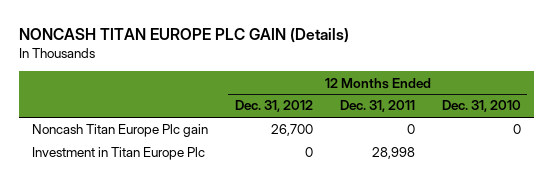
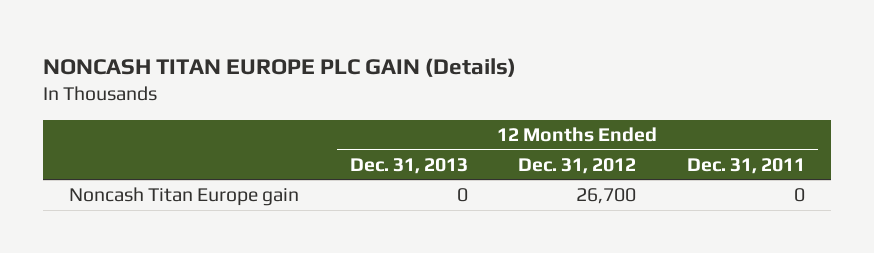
[441,100,521,113] Dec. 31, 2010 -> none
none -> [349,157,468,174] Dec. 31, 2013
[32,147,206,161] Investment in Titan Europe Plc -> none
[32,124,209,138] Noncash Titan Europe Plc gain -> [68,187,299,207] Noncash Titan Europe gain

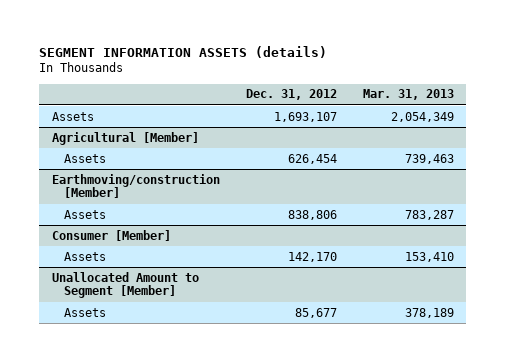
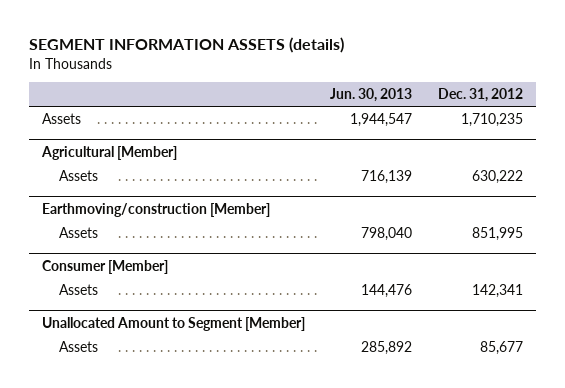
[362,89,454,101] Mar. 31, 2013 -> none
none -> [330,88,413,103] Jun. 30, 2013
[273,111,337,122] 1,693,107 -> [460,112,523,127] 1,710,235
[287,153,337,164] 626,454 -> [471,169,523,184] 630,222
[287,209,337,220] 838,806 -> [471,226,523,241] 851,995
[287,251,337,262] 142,170 -> [471,283,523,298] 142,341

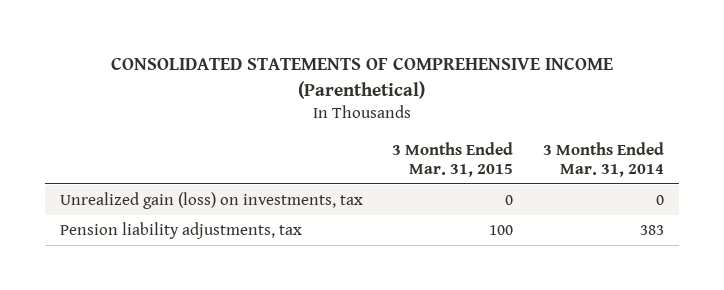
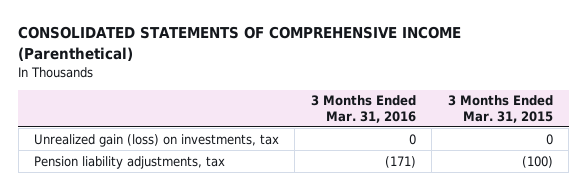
[542,141,664,177] 3 Months Ended Mar. 31, 2014 -> none
none -> [310,95,416,123] 3 Months Ended Mar. 31, 2016
[489,224,514,235] 100 -> [521,155,553,168] (100)

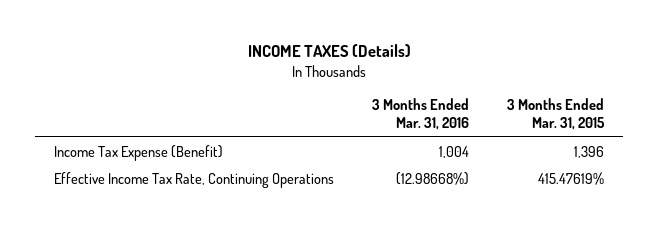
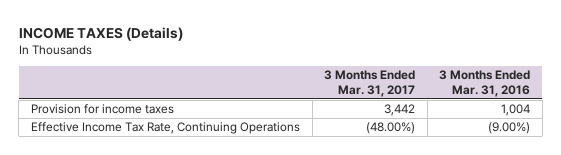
[506,98,605,131] 3 Months Ended Mar. 31, 2015 -> none
none -> [324,70,416,97] 3 Months Ended Mar. 31, 2017
[53,144,223,161] Income Tax Expense (Benefit) -> [30,104,174,115] Provision for income taxes
[395,171,469,185] (12.98668%) -> [488,122,531,135] (9.00%)

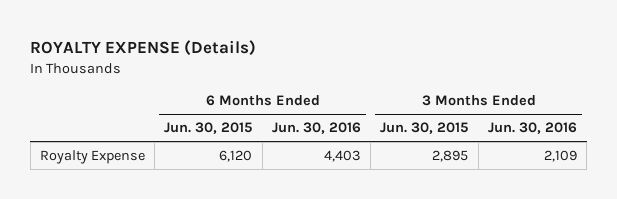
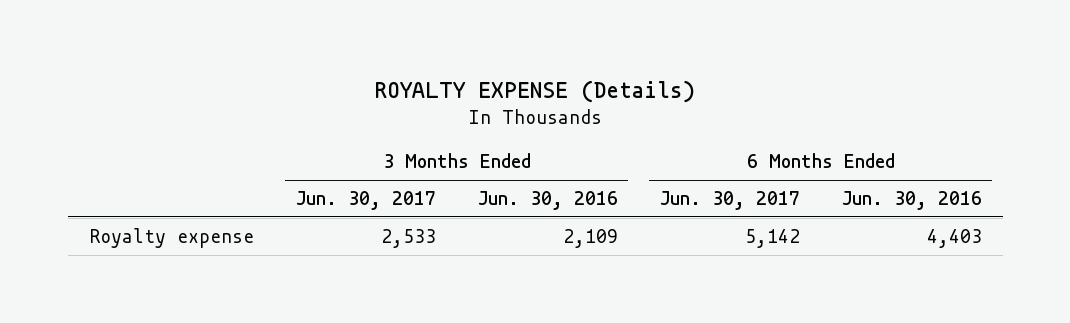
[164,122,253,135] Jun. 30, 2015 -> none
[380,122,469,135] Jun. 30, 2015 -> none
none -> [295,191,436,211] Jun. 30, 2017
none -> [659,191,800,211] Jun. 30, 2017
[39,150,145,165] Royalty Expense -> [88,228,254,249] Royalty expense

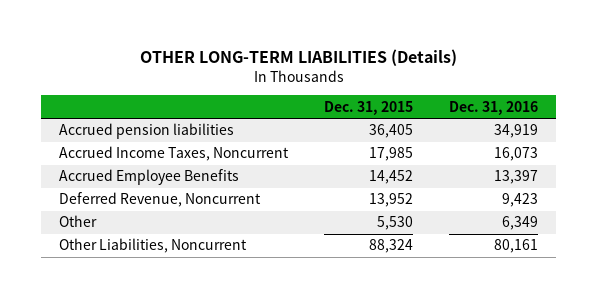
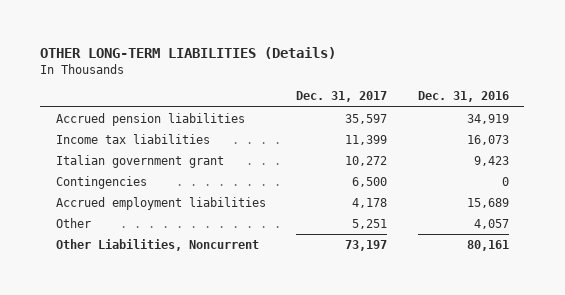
[324,100,414,115] Dec. 31, 2015 -> none
none -> [296,91,388,103] Dec. 31, 2017
[59,169,240,186] Accrued Employee Benefits -> none
[59,146,290,162] Accrued Income Taxes, Noncurrent -> [55,133,210,144] Income tax liabilities
[59,192,262,208] Deferred Revenue, Noncurrent -> [55,154,224,168] Italian government grant
none -> [55,175,147,189] Contingencies
none -> [55,196,266,210] Accrued employment liabilities
[502,216,539,231] 6,349 -> [473,218,509,229] 4,057

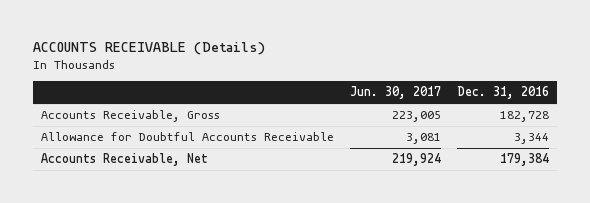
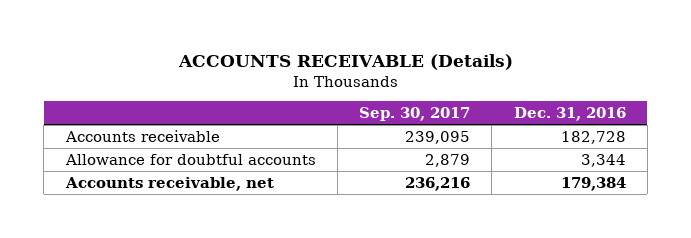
[350,86,442,100] Jun. 30, 2017 -> none
none -> [359,107,471,122] Sep. 30, 2017
[40,110,220,123] Accounts Receivable, Gross -> [64,129,220,142] Accounts receivable
[40,132,334,142] Allowance for Doubtful Accounts Receivable -> [64,153,316,165] Allowance for doubtful accounts
[40,153,208,167] Accounts Receivable, Net -> [64,176,274,191] Accounts receivable, net

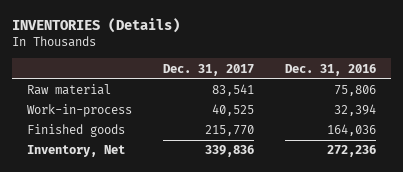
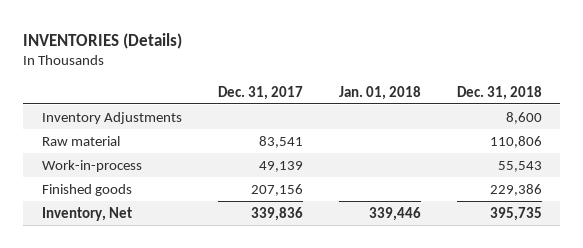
[284,63,376,76] Dec. 31, 2016 -> none
none -> [338,85,421,100] Jan. 01, 2018
none -> [456,85,542,100] Dec. 31, 2018
none -> [41,111,182,124] Inventory Adjustments
[212,104,255,117] 40,525 -> [258,160,303,172] 49,139
[205,125,255,137] 215,770 -> [250,183,303,196] 207,156

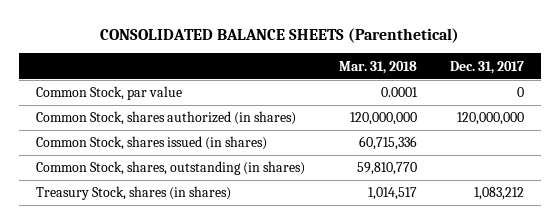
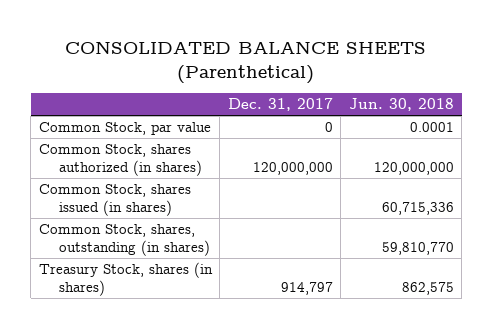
[338,60,417,74] Mar. 31, 2018 -> none
none -> [348,98,454,112] Jun. 30, 2018
[474,187,525,201] 1,083,212 -> [280,281,333,295] 914,797

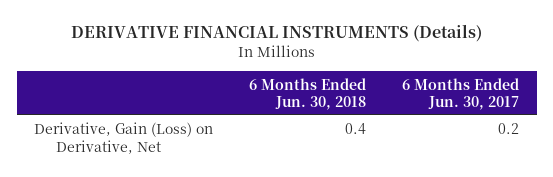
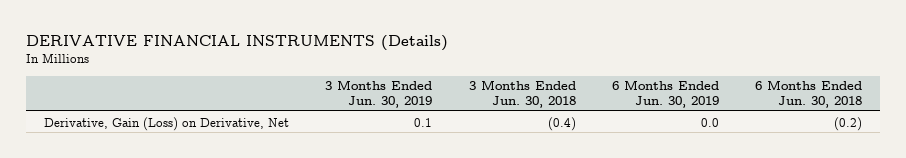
[401,77,519,110] 6 Months Ended Jun. 30, 2017 -> none
none -> [325,80,433,109] 3 Months Ended Jun. 30, 2019
none -> [468,80,576,109] 3 Months Ended Jun. 30, 2018
none -> [611,80,719,109] 6 Months Ended Jun. 30, 2019
[345,123,367,135] 0.4 -> [834,116,863,131] (0.2)

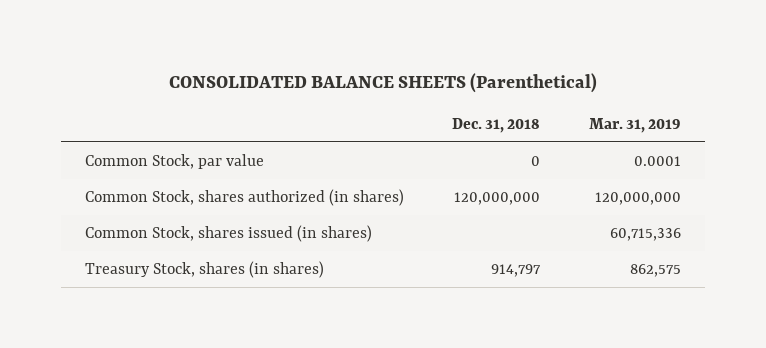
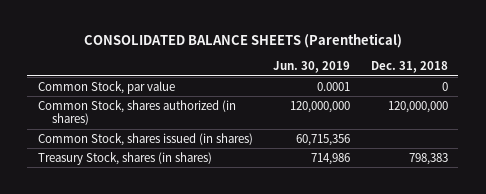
[588,118,681,134] Mar. 31, 2019 -> none
none -> [273,61,351,74] Jun. 30, 2019
[491,264,542,278] 914,797 -> [409,152,449,165] 798,383

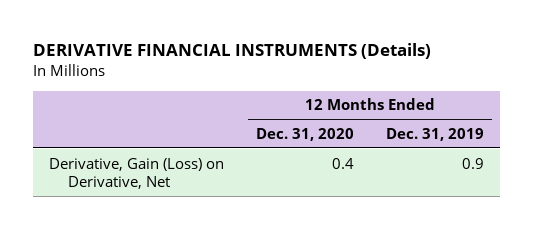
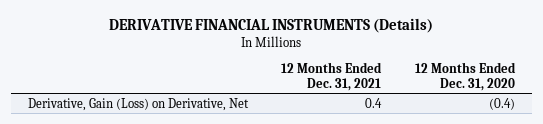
[386,127,485,141] Dec. 31, 2019 -> none
none -> [281,62,383,92] 12 Months Ended Dec. 31, 2021
[332,157,355,169] 0.4 -> [488,97,515,110] (0.4)

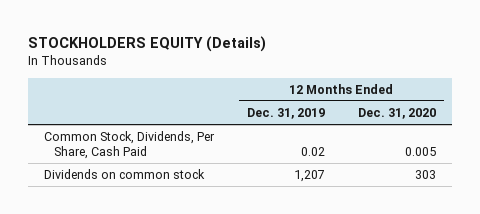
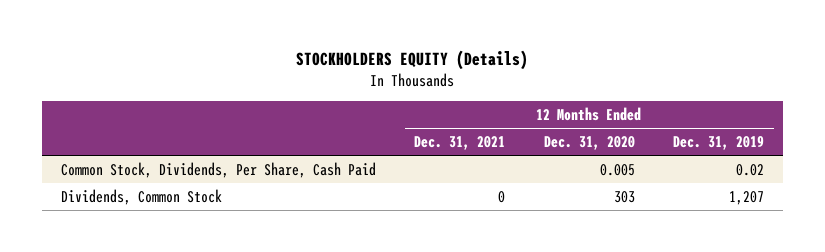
none -> [414,136,506,151] Dec. 31, 2021
[44,169,206,180] Dividends on common stock -> [60,188,222,205] Dividends, Common Stock

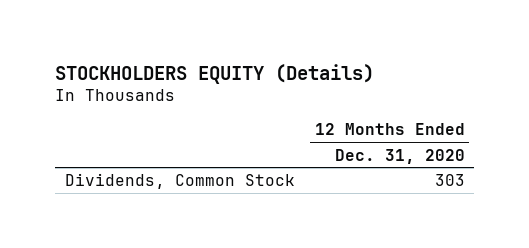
[414,136,506,151] Dec. 31, 2021 -> none
[673,136,765,151] Dec. 31, 2019 -> none
[60,161,376,178] Common Stock, Dividends, Per Share, Cash Paid -> none

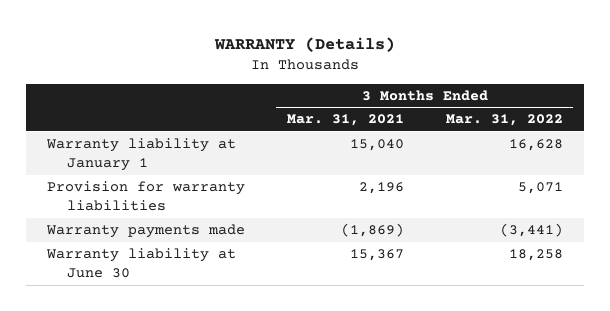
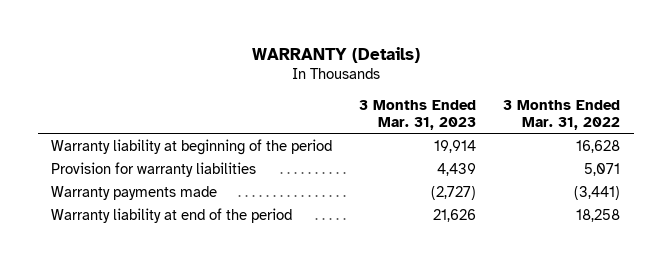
[286,114,404,127] Mar. 31, 2021 -> none
none -> [359,99,477,131] 3 Months Ended Mar. 31, 2023
[45,138,236,172] Warranty liability at January 1 -> [51,139,333,156] Warranty liability at beginning of the period
[45,248,236,279] Warranty liability at June 30 -> [51,208,293,224] Warranty liability at end of the period

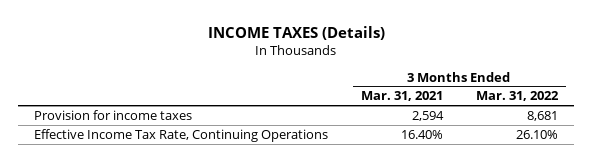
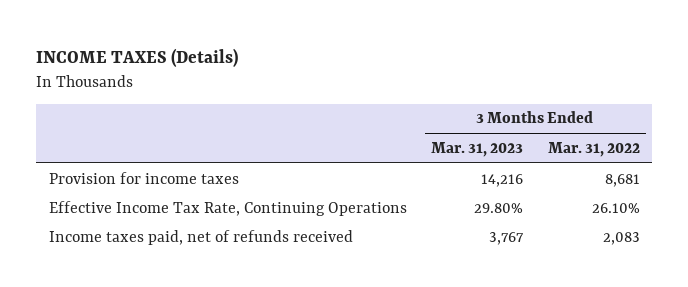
[360,91,443,102] Mar. 31, 2021 -> none
none -> [431,141,524,157] Mar. 31, 2023
none -> [48,229,353,245] Income taxes paid, net of refunds received

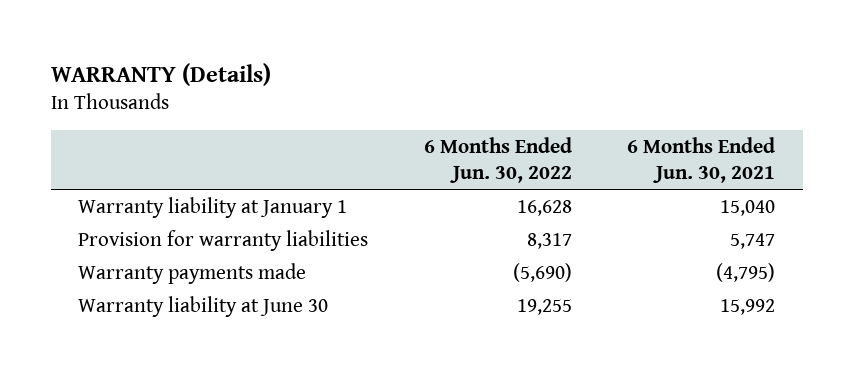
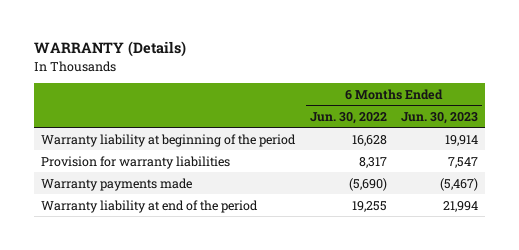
[627,136,776,183] 6 Months Ended Jun. 30, 2021 -> none
none -> [401,111,479,124] Jun. 30, 2023
[78,196,348,218] Warranty liability at January 1 -> [40,133,296,147] Warranty liability at beginning of the period
[78,295,329,317] Warranty liability at June 30 -> [40,199,258,213] Warranty liability at end of the period

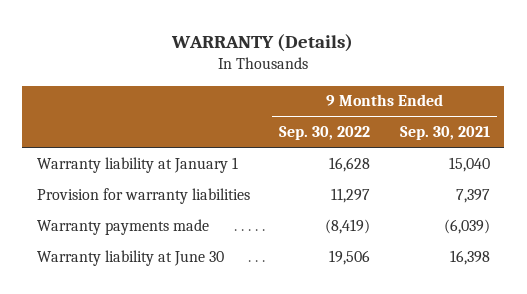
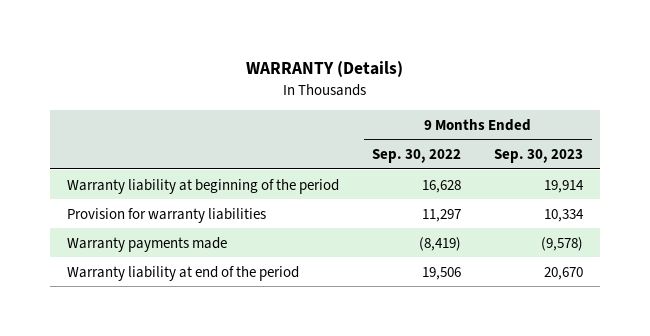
[399,126,490,141] Sep. 30, 2021 -> none
none -> [494,149,584,164] Sep. 30, 2023
[37,156,239,173] Warranty liability at January 1 -> [67,178,340,194] Warranty liability at beginning of the period
[37,249,225,266] Warranty liability at June 30 -> [67,265,300,281] Warranty liability at end of the period

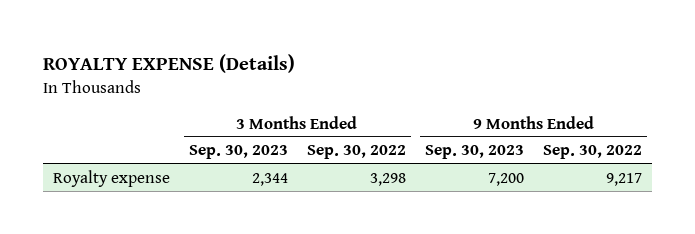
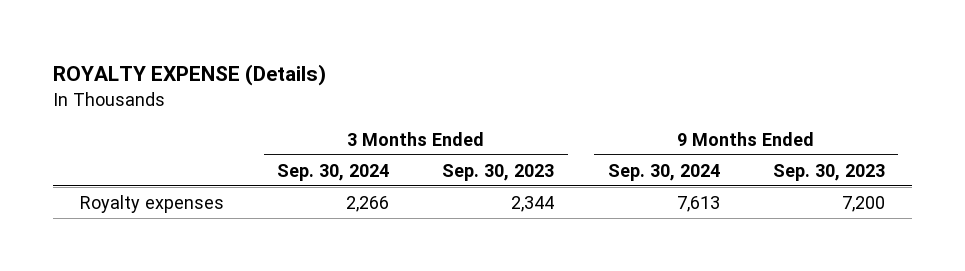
[306,145,406,160] Sep. 30, 2022 -> none
[543,145,643,160] Sep. 30, 2022 -> none
none -> [277,163,390,181] Sep. 30, 2024
none -> [607,163,720,181] Sep. 30, 2024
[52,169,170,187] Royalty expense -> [79,194,224,213] Royalty expenses

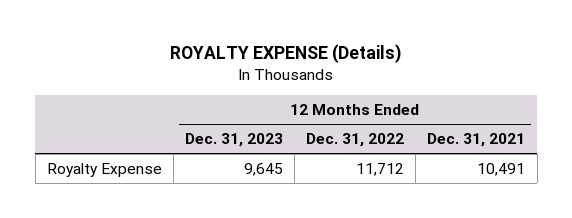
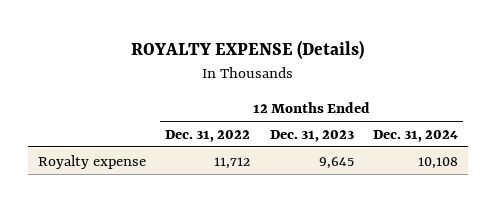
[427,133,526,148] Dec. 31, 2021 -> none
none -> [373,129,459,142] Dec. 31, 2024
[46,163,162,178] Royalty Expense -> [37,154,146,169] Royalty expense

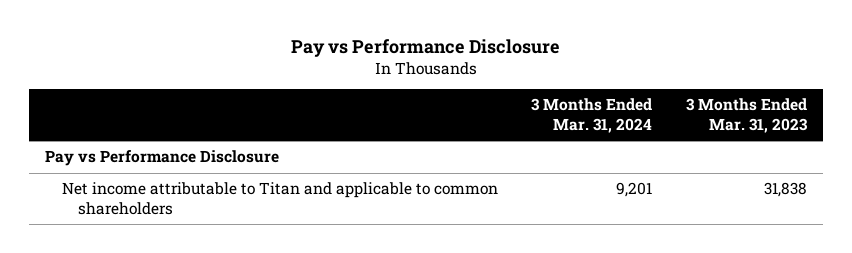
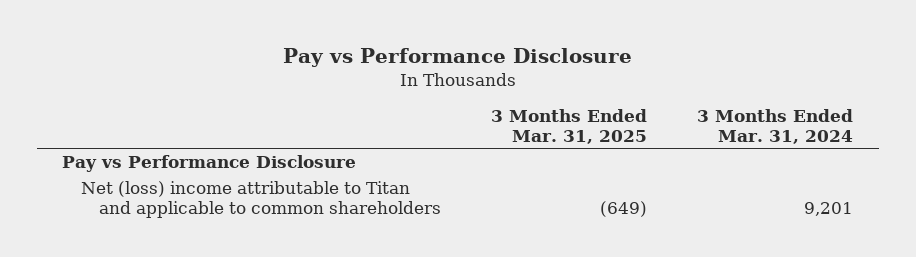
[685,98,808,134] 3 Months Ended Mar. 31, 2023 -> none
none -> [491,109,648,144] 3 Months Ended Mar. 31, 2025
[61,182,498,216] Net income attributable to Titan and applicable to common shareholders -> [80,181,441,218] Net (loss) income attributable to Titan and applicable to common shareholders

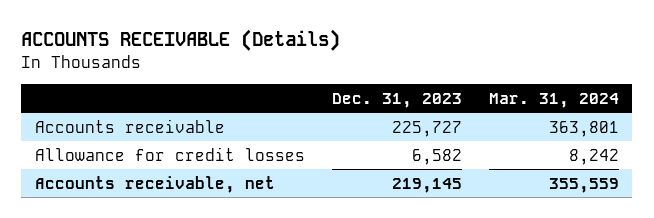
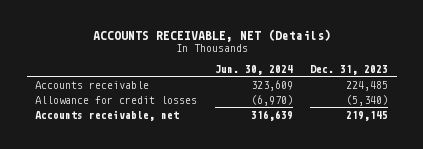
[21,29,341,52] ACCOUNTS RECEIVABLE (Details) -> [92,29,331,43] ACCOUNTS RECEIVABLE, NET (Details)
[488,92,619,108] Mar. 31, 2024 -> none
none -> [214,64,293,75] Jun. 30, 2024
[391,120,462,137] 225,727 -> [346,80,389,91] 224,485
[411,148,462,165] 6,582 -> [346,94,389,106] (5,340)

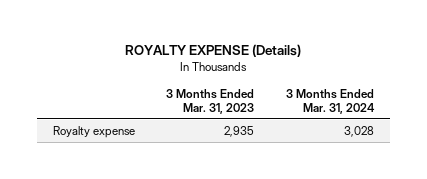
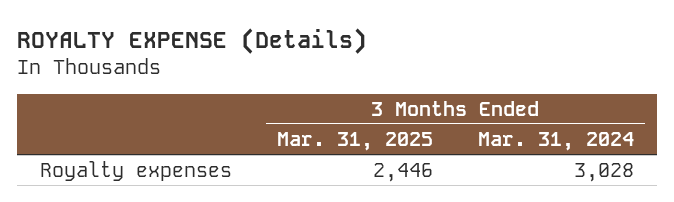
[166,88,255,114] 3 Months Ended Mar. 31, 2023 -> none
none -> [276,131,433,151] Mar. 31, 2025
[52,126,135,139] Royalty expense -> [39,160,232,181] Royalty expenses

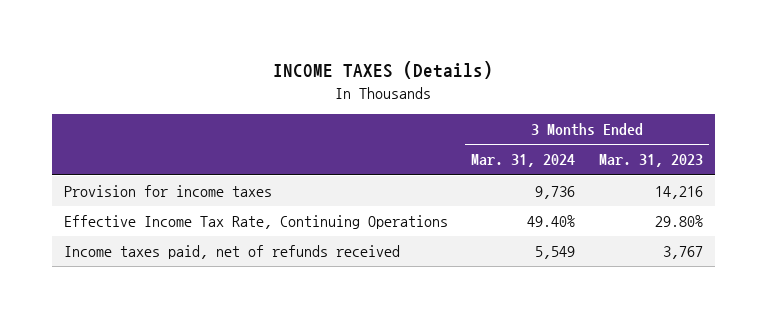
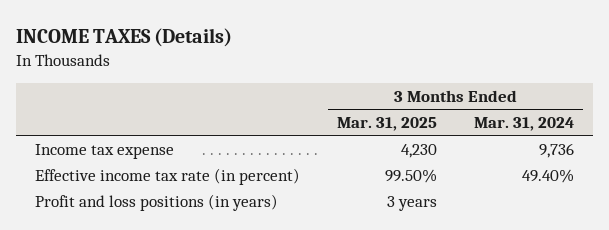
[598,154,703,168] Mar. 31, 2023 -> none
none -> [337,117,438,132] Mar. 31, 2025
[63,245,400,260] Income taxes paid, net of refunds received -> none
[63,185,272,198] Provision for income taxes -> [34,143,174,159] Income tax expense
[63,215,448,230] Effective Income Tax Rate, Continuing Operations -> [34,167,300,185] Effective income tax rate (in percent)
none -> [34,193,278,211] Profit and loss positions (in years)

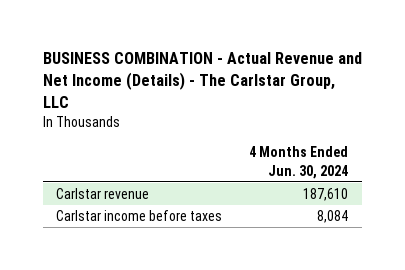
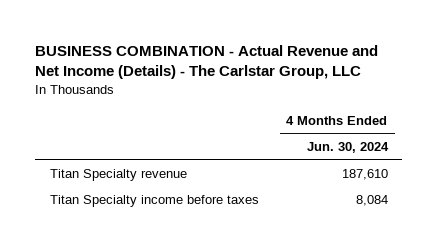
[56,188,150,200] Carlstar revenue -> [49,168,187,181] Titan Specialty revenue
[56,210,223,222] Carlstar income before taxes -> [49,194,259,207] Titan Specialty income before taxes

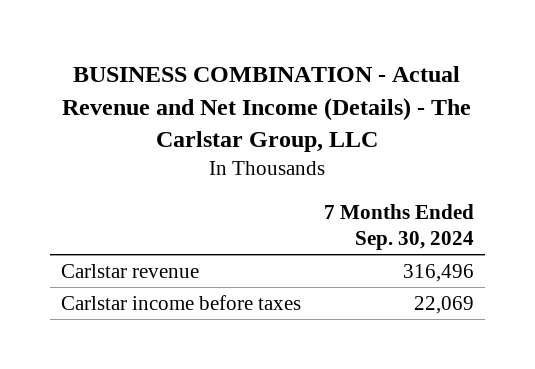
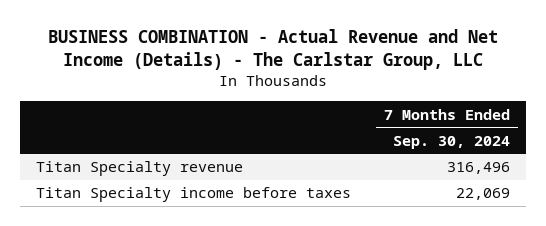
[61,263,200,278] Carlstar revenue -> [36,161,244,177] Titan Specialty revenue
[61,294,302,310] Carlstar income before taxes -> [36,187,352,203] Titan Specialty income before taxes

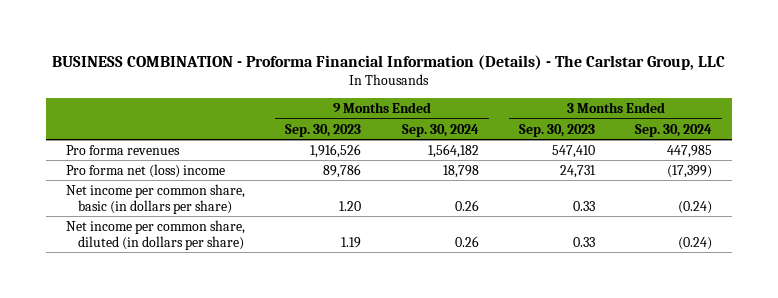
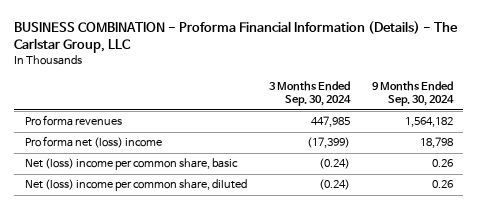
[285,123,362,137] Sep. 30, 2023 -> none
[518,123,595,137] Sep. 30, 2023 -> none
[66,183,246,214] Net income per common share, basic (in dollars per share) -> [25,158,239,171] Net (loss) income per common share, basic
[66,219,246,250] Net income per common share, diluted (in dollars per share) -> [25,179,248,192] Net (loss) income per common share, diluted

